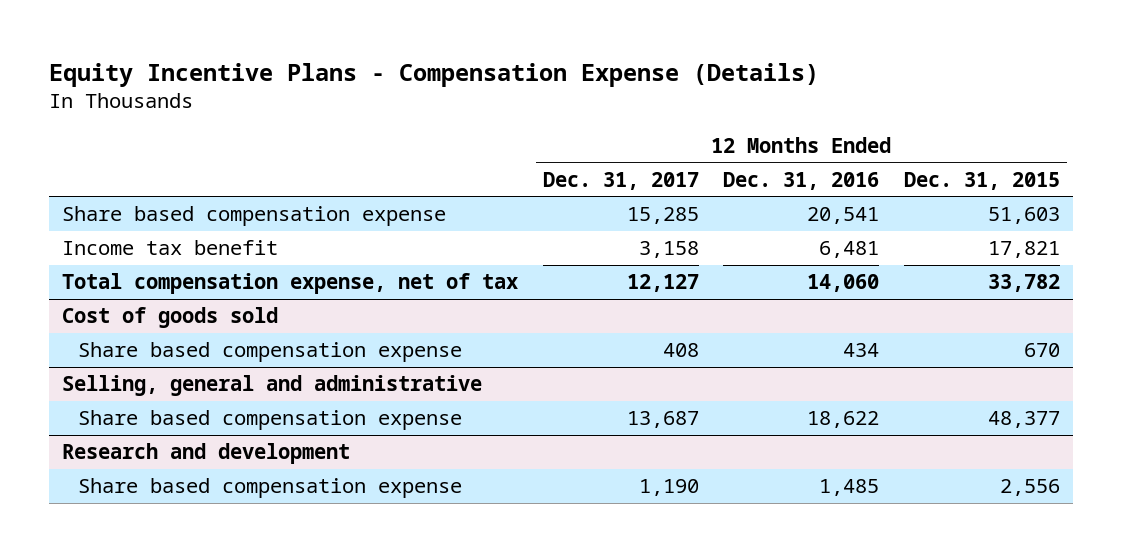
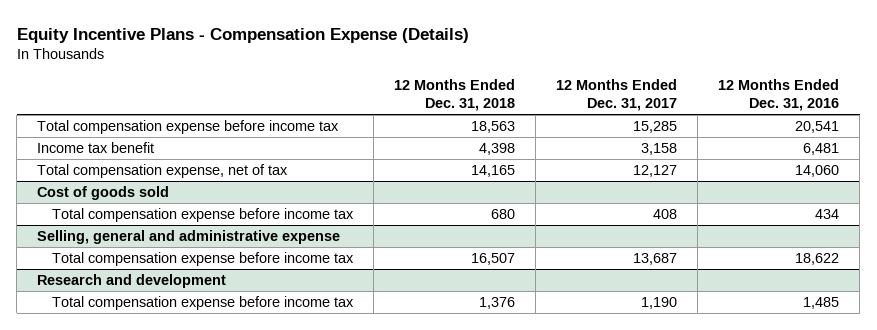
[904,171,1061,190] Dec. 31, 2015 -> none
none -> [394,78,516,112] 12 Months Ended Dec. 31, 2018
[61,206,446,227] Share based compensation expense -> [37,120,340,135] Total compensation expense before income tax
[78,342,463,363] Share based compensation expense -> [52,208,355,223] Total compensation expense before income tax
[61,375,482,397] Selling, general and administrative -> [37,230,341,245] Selling, general and administrative expense
[78,410,463,431] Share based compensation expense -> [52,252,355,267] Total compensation expense before income tax
[78,478,463,499] Share based compensation expense -> [52,296,355,311] Total compensation expense before income tax

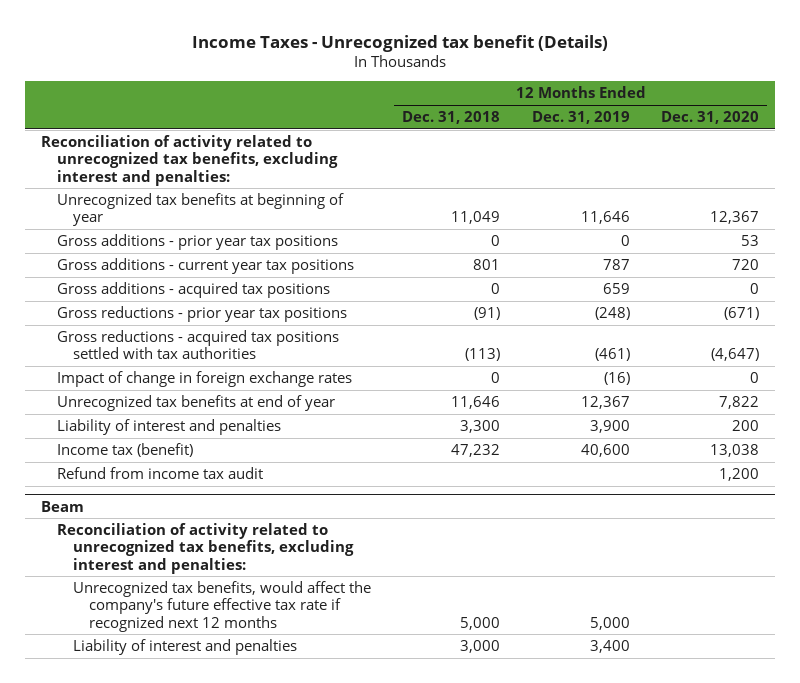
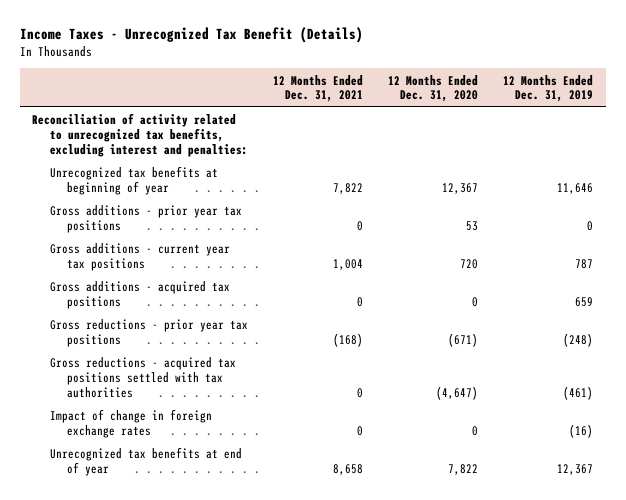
[192,34,609,52] Income Taxes - Unrecognized tax benefit (Details) -> [19,27,363,44] Income Taxes - Unrecognized Tax Benefit (Details)
[402,110,501,124] Dec. 31, 2018 -> none
none -> [273,74,364,103] 12 Months Ended Dec. 31, 2021
[56,418,281,435] Liability of interest and penalties -> none
[56,442,193,457] Income tax (benefit) -> none
[56,466,263,479] Refund from income tax audit -> none
[41,500,85,512] Beam -> none
[56,522,354,574] Reconciliation of activity related to unrecognized tax benefits, excluding interest and penalties: -> none
[72,580,371,632] Unrecognized tax benefits, would affect the company's future effective tax rate if recognized next 12 months -> none
[72,638,297,655] Liability of interest and penalties -> none

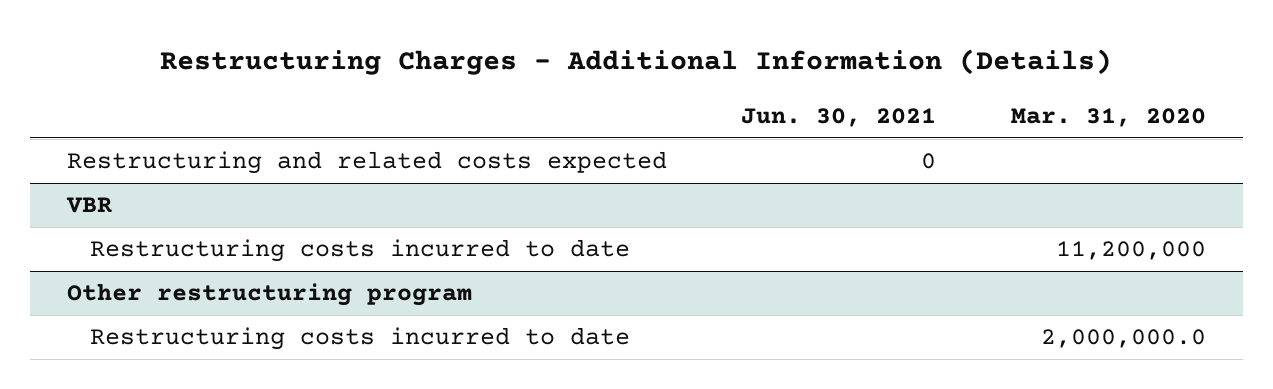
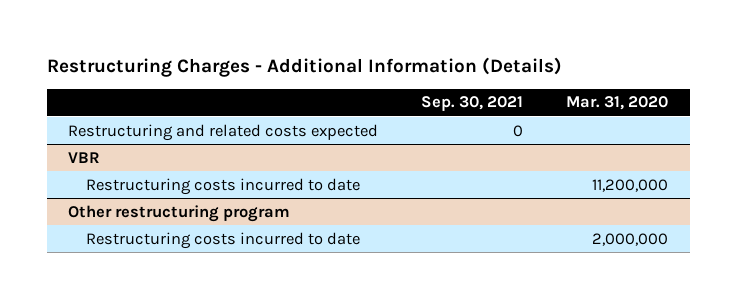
[741,108,937,128] Jun. 30, 2021 -> none
none -> [421,96,524,112] Sep. 30, 2021
[1040,329,1206,349] 2,000,000.0 -> [592,232,669,246] 2,000,000

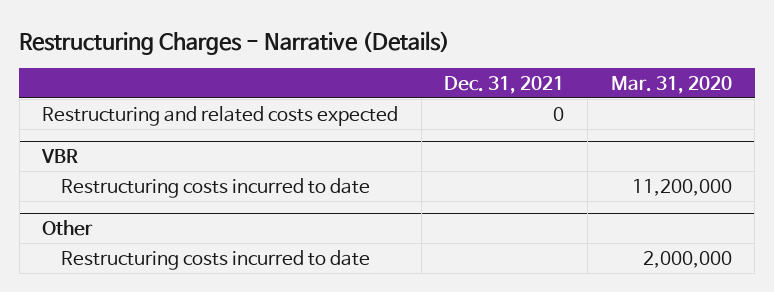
[46,57,562,78] Restructuring Charges - Additional Information (Details) -> [19,30,451,55] Restructuring Charges - Narrative (Details)
[421,96,524,112] Sep. 30, 2021 -> none
none -> [444,75,565,94] Dec. 31, 2021
[68,204,291,222] Other restructuring program -> [42,220,94,237] Other

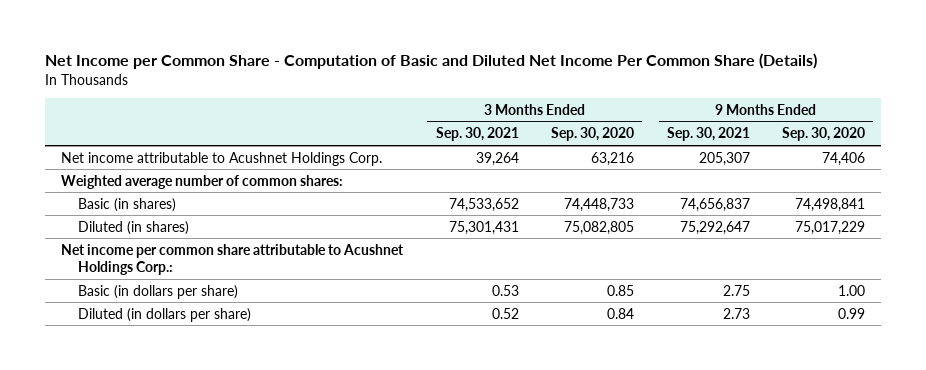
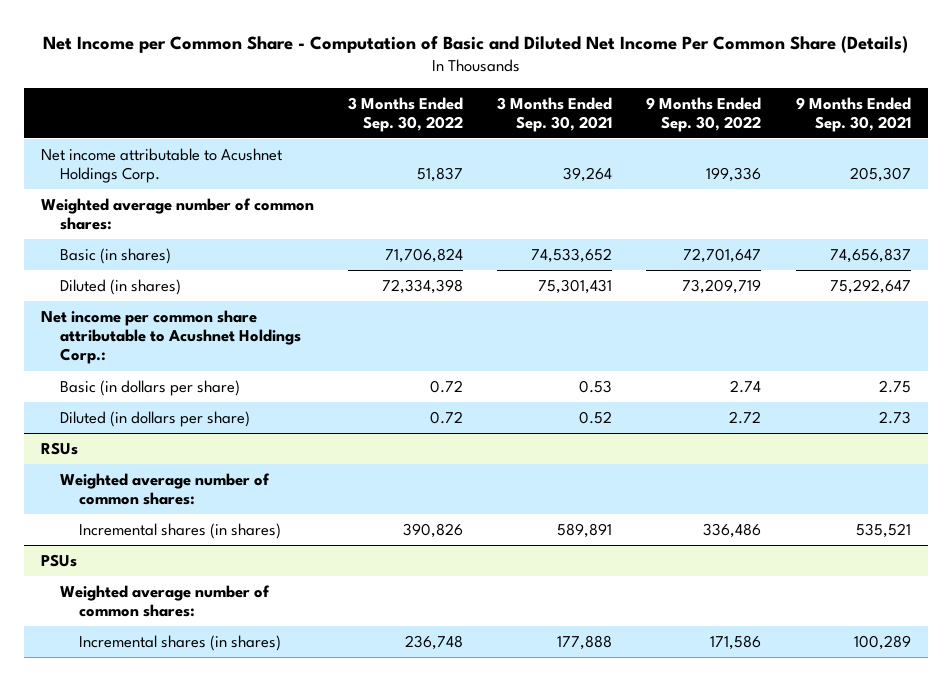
[551,127,635,142] Sep. 30, 2020 -> none
[782,127,866,142] Sep. 30, 2020 -> none
none -> [348,96,464,132] 3 Months Ended Sep. 30, 2022
none -> [646,96,762,132] 9 Months Ended Sep. 30, 2022
none -> [40,442,78,456] RSUs
none -> [60,473,271,506] Weighted average number of common shares:
none -> [79,523,282,540] Incremental shares (in shares)
none -> [40,554,77,568] PSUs
none -> [60,585,271,618] Weighted average number of common shares:
none -> [79,635,282,652] Incremental shares (in shares)

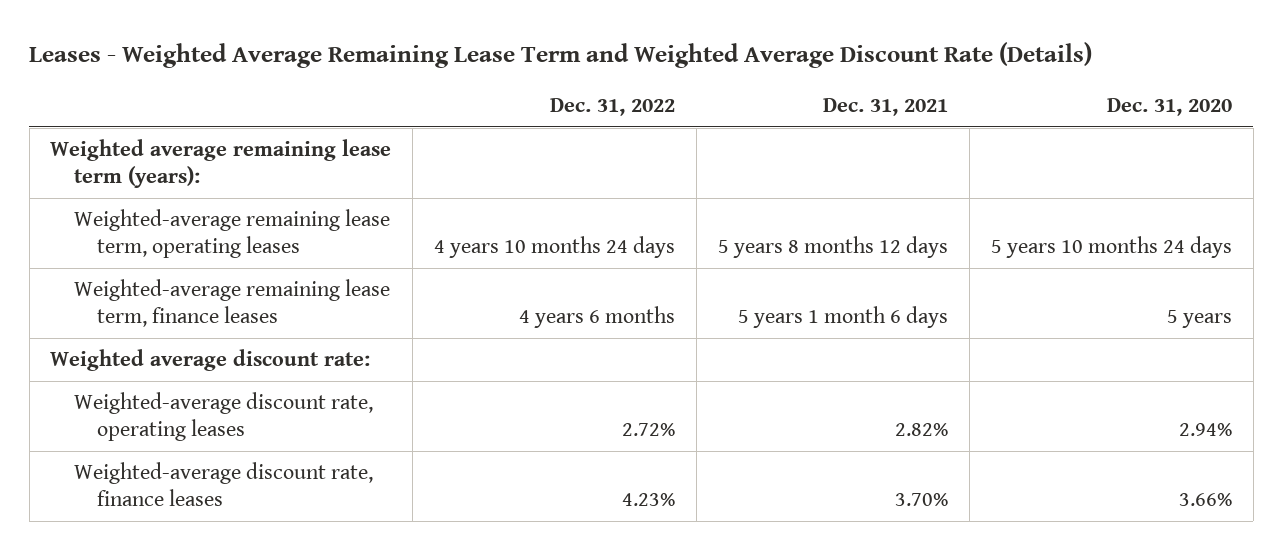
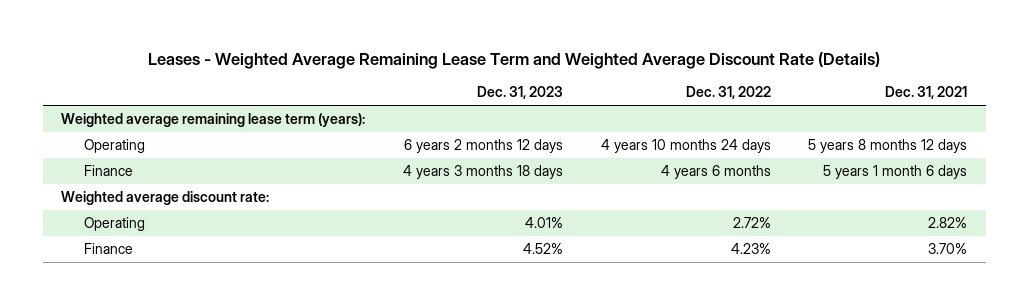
[1107,97,1233,116] Dec. 31, 2020 -> none
none -> [477,86,564,100] Dec. 31, 2023
[73,209,390,259] Weighted-average remaining lease term, operating leases -> [84,139,146,154] Operating
[73,279,390,328] Weighted-average remaining lease term, finance leases -> [84,165,134,177] Finance
[73,392,373,442] Weighted-average discount rate, operating leases -> [84,217,146,232] Operating
[73,462,373,507] Weighted-average discount rate, finance leases -> [84,243,134,255] Finance

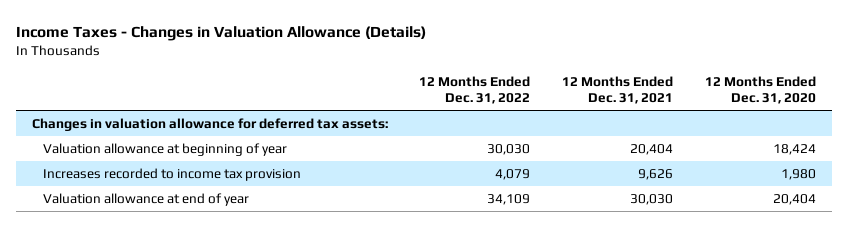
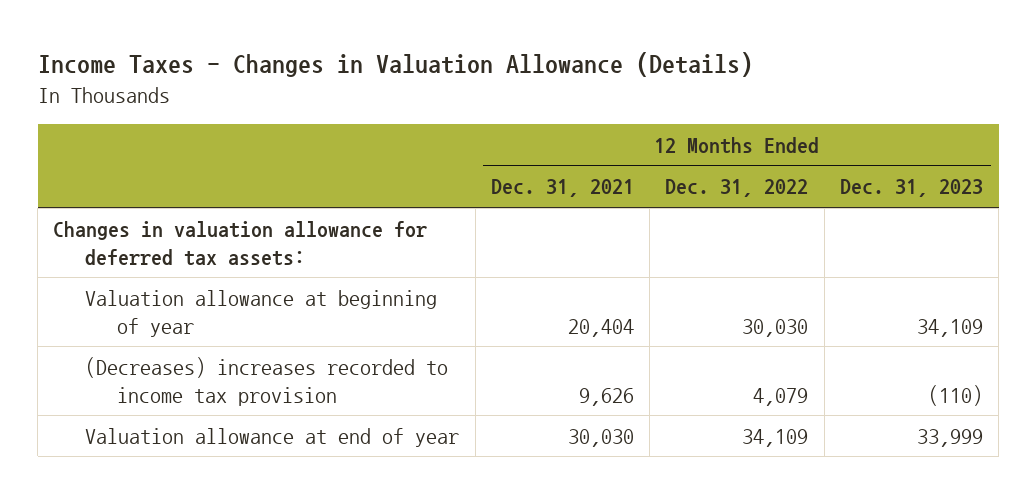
[704,75,816,105] 12 Months Ended Dec. 31, 2020 -> none
none -> [840,179,984,198] Dec. 31, 2023
[43,167,302,181] Increases recorded to income tax provision -> [85,356,449,406] (Decreases) increases recorded to income tax provision

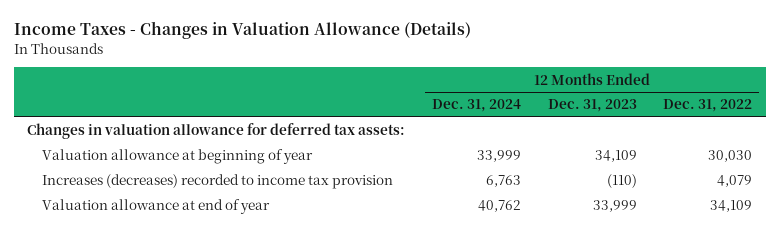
[490,179,634,198] Dec. 31, 2021 -> none
none -> [432,99,522,113] Dec. 31, 2024
[85,356,449,406] (Decreases) increases recorded to income tax provision -> [42,174,394,190] Increases (decreases) recorded to income tax provision

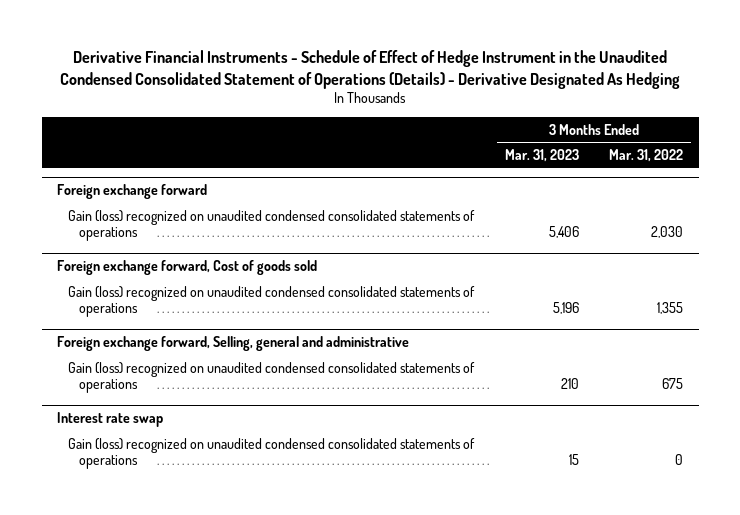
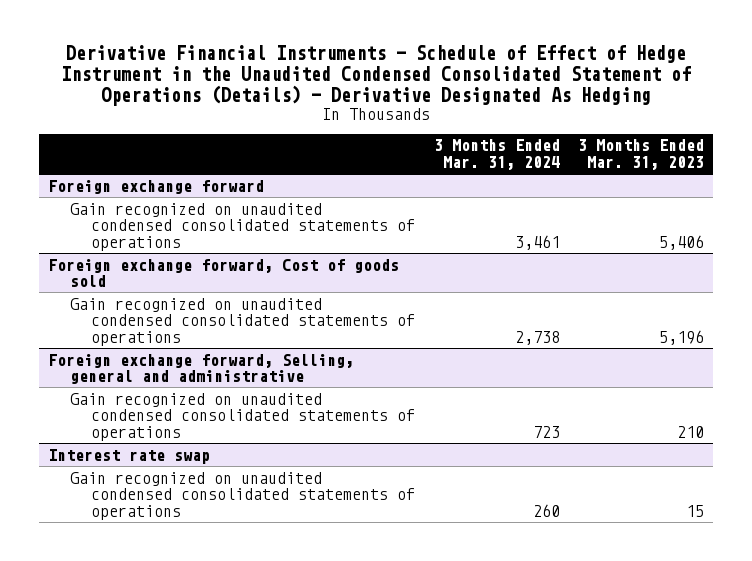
[609,149,684,163] Mar. 31, 2022 -> none
none -> [433,139,560,171] 3 Months Ended Mar. 31, 2024
[68,209,476,241] Gain (loss) recognized on unaudited condensed consolidated statements of operations -> [69,202,416,252] Gain recognized on unaudited condensed consolidated statements of operations
[68,285,476,317] Gain (loss) recognized on unaudited condensed consolidated statements of operations -> [69,297,416,347] Gain recognized on unaudited condensed consolidated statements of operations
[68,361,476,393] Gain (loss) recognized on unaudited condensed consolidated statements of operations -> [69,392,416,442] Gain recognized on unaudited condensed consolidated statements of operations
[68,437,476,469] Gain (loss) recognized on unaudited condensed consolidated statements of operations -> [69,471,416,521] Gain recognized on unaudited condensed consolidated statements of operations

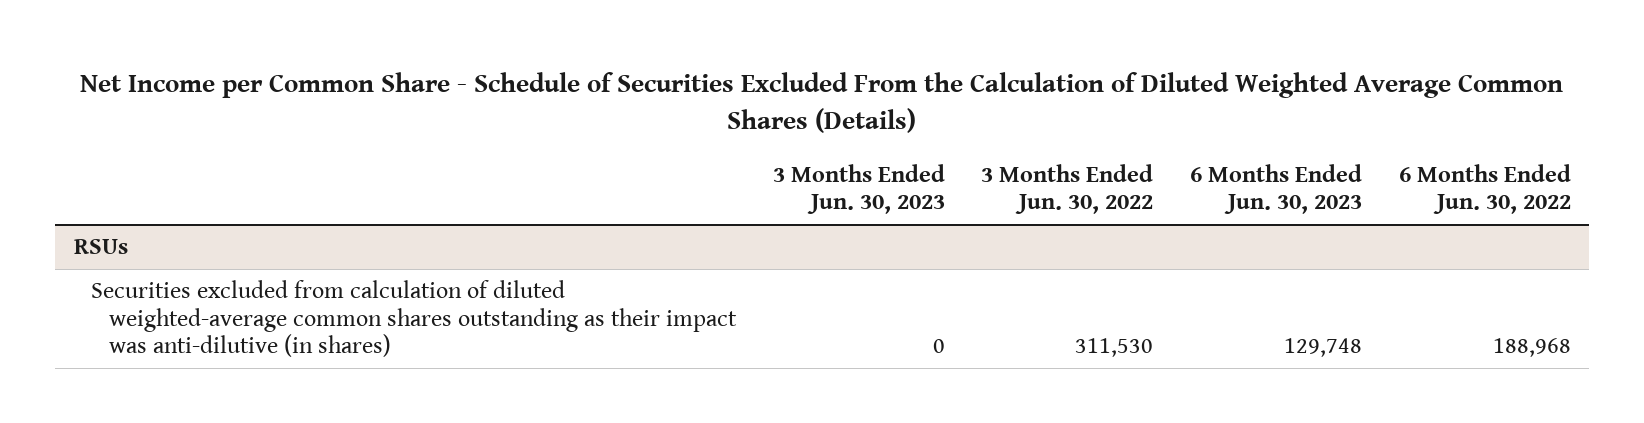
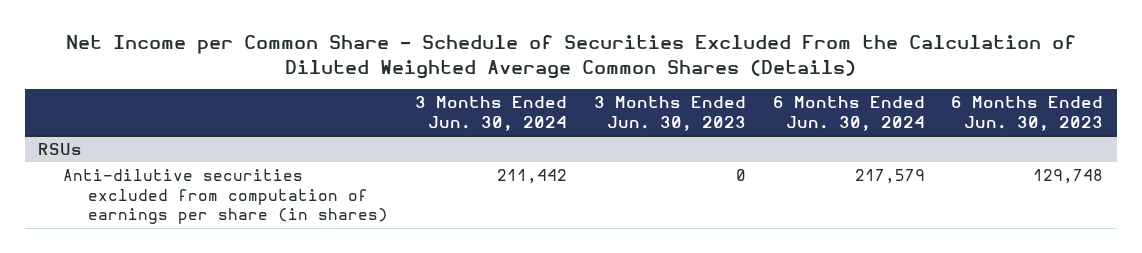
[981,163,1154,215] 3 Months Ended Jun. 30, 2022 -> none
[1398,163,1571,215] 6 Months Ended Jun. 30, 2022 -> none
none -> [415,96,568,132] 3 Months Ended Jun. 30, 2024
none -> [772,96,925,132] 6 Months Ended Jun. 30, 2024
[91,280,738,358] Securities excluded from calculation of diluted weighted-average common shares outstanding as their impact was anti-dilutive (in shares) -> [63,169,389,225] Anti-dilutive securities excluded from computation of earnings per share (in shares)

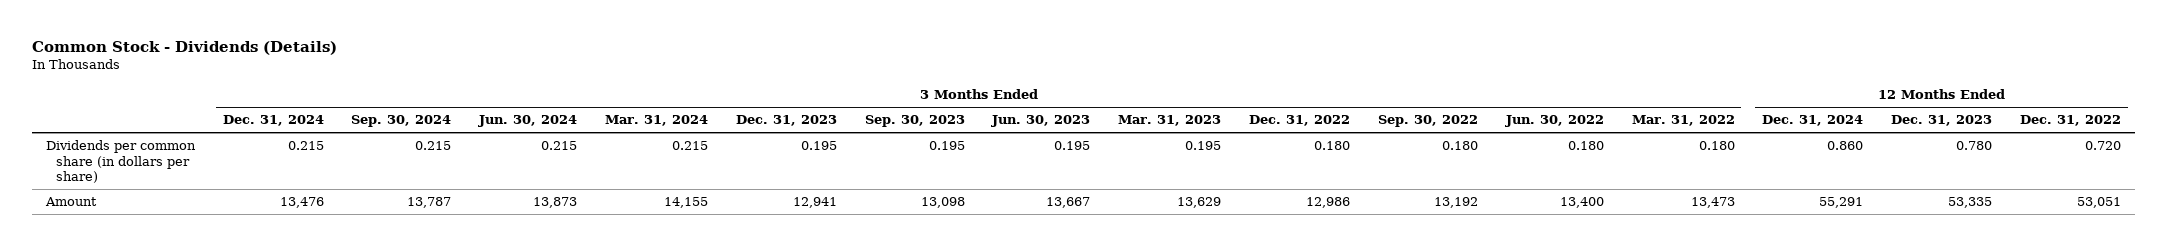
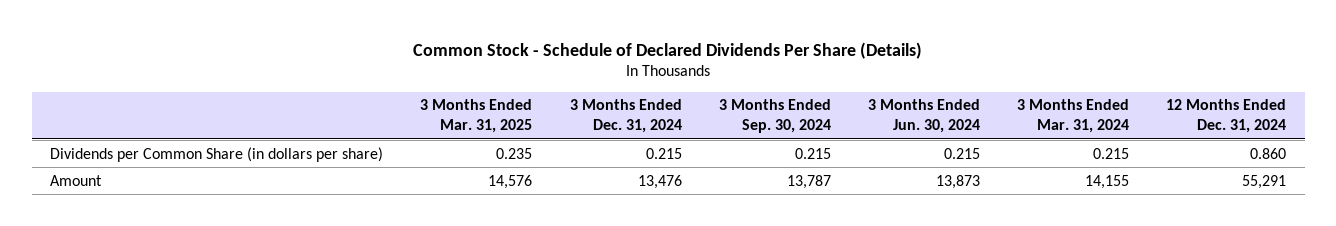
[31,40,337,55] Common Stock - Dividends (Details) -> [413,41,923,59] Common Stock - Schedule of Declared Dividends Per Share (Details)
[735,115,837,127] Dec. 31, 2023 -> none
[864,115,965,128] Sep. 30, 2023 -> none
[991,115,1091,128] Jun. 30, 2023 -> none
[1118,115,1222,127] Mar. 31, 2023 -> none
[1249,115,1351,127] Dec. 31, 2022 -> none
[1377,115,1478,128] Sep. 30, 2022 -> none
[1504,115,1604,128] Jun. 30, 2022 -> none
[1631,115,1735,127] Mar. 31, 2022 -> none
[1891,115,1993,127] Dec. 31, 2023 -> none
[2019,115,2121,127] Dec. 31, 2022 -> none
none -> [420,99,533,134] 3 Months Ended Mar. 31, 2025
[45,140,196,183] Dividends per common share (in dollars per share) -> [50,146,384,162] Dividends per Common Share (in dollars per share)

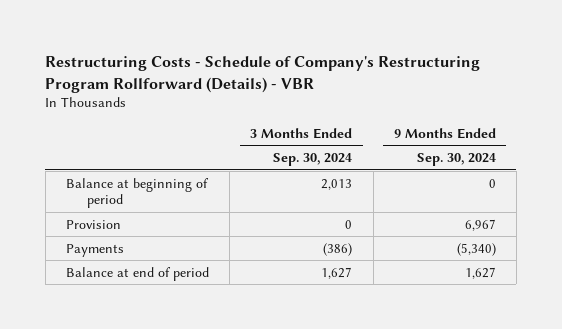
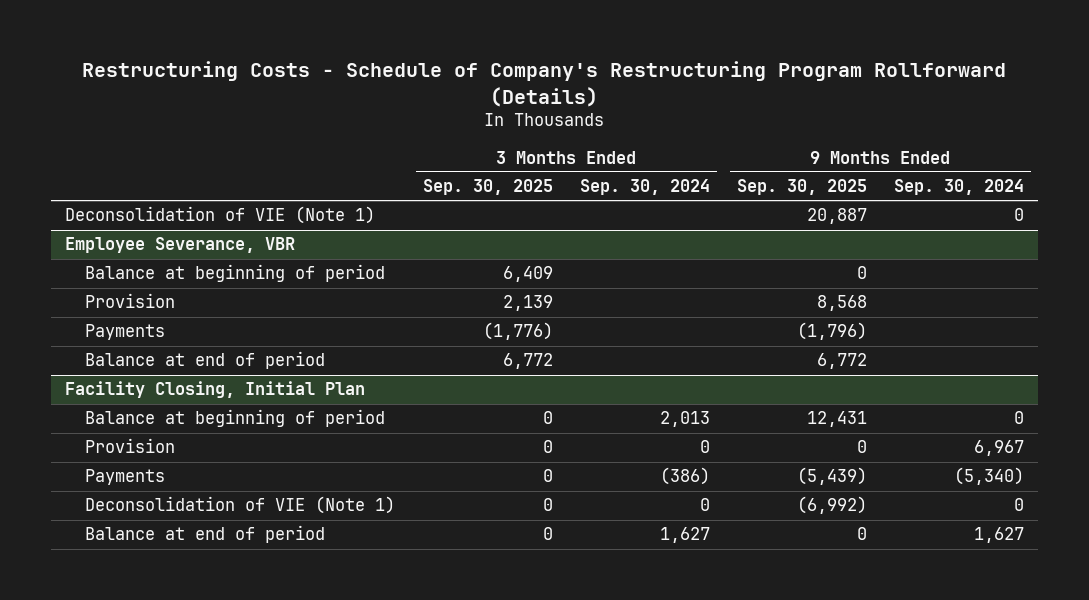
[45,55,481,93] Restructuring Costs - Schedule of Company's Restructuring Program Rollforward (Details) - VBR -> [82,61,1007,107] Restructuring Costs - Schedule of Company's Restructuring Program Rollforward (Details)
none -> [422,179,553,196] Sep. 30, 2025
none -> [736,179,867,196] Sep. 30, 2025
none -> [64,206,375,225] Deconsolidation of VIE (Note 1)
none -> [64,237,295,254] Employee Severance, VBR
none -> [85,264,386,283] Balance at beginning of period
none -> [85,293,176,309] Provision
none -> [85,324,166,341] Payments
none -> [85,351,326,370] Balance at end of period
none -> [64,381,365,399] Facility Closing, Initial Plan
none -> [85,496,396,515] Deconsolidation of VIE (Note 1)

